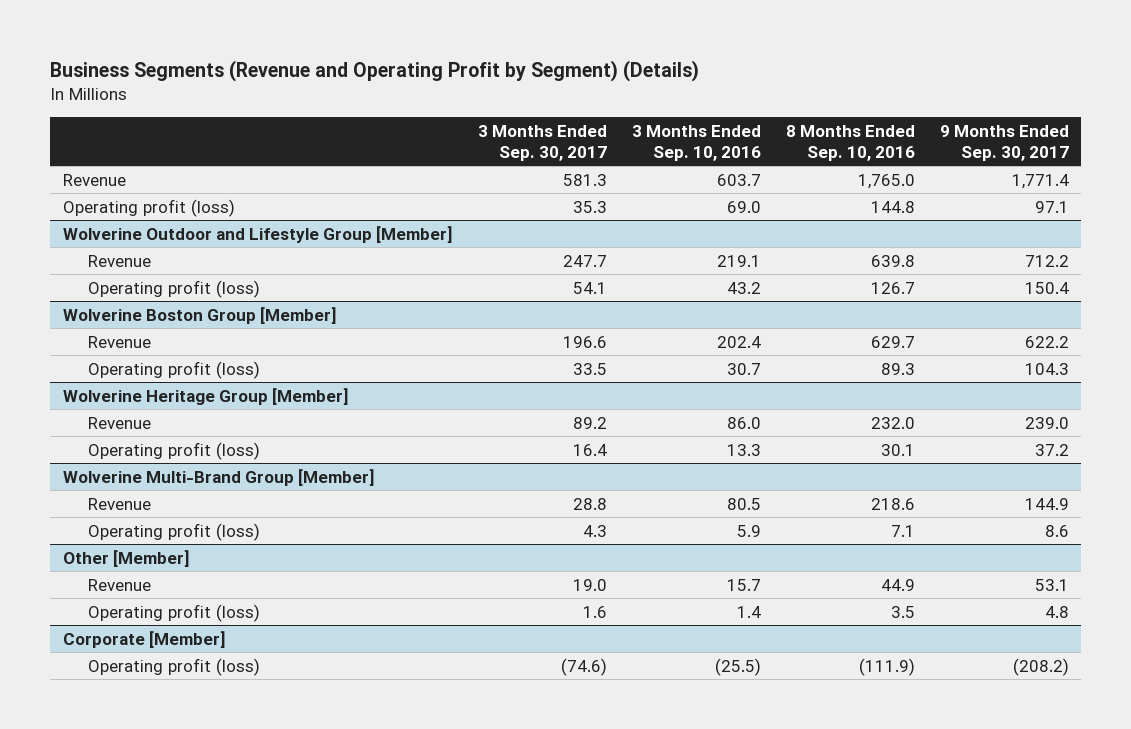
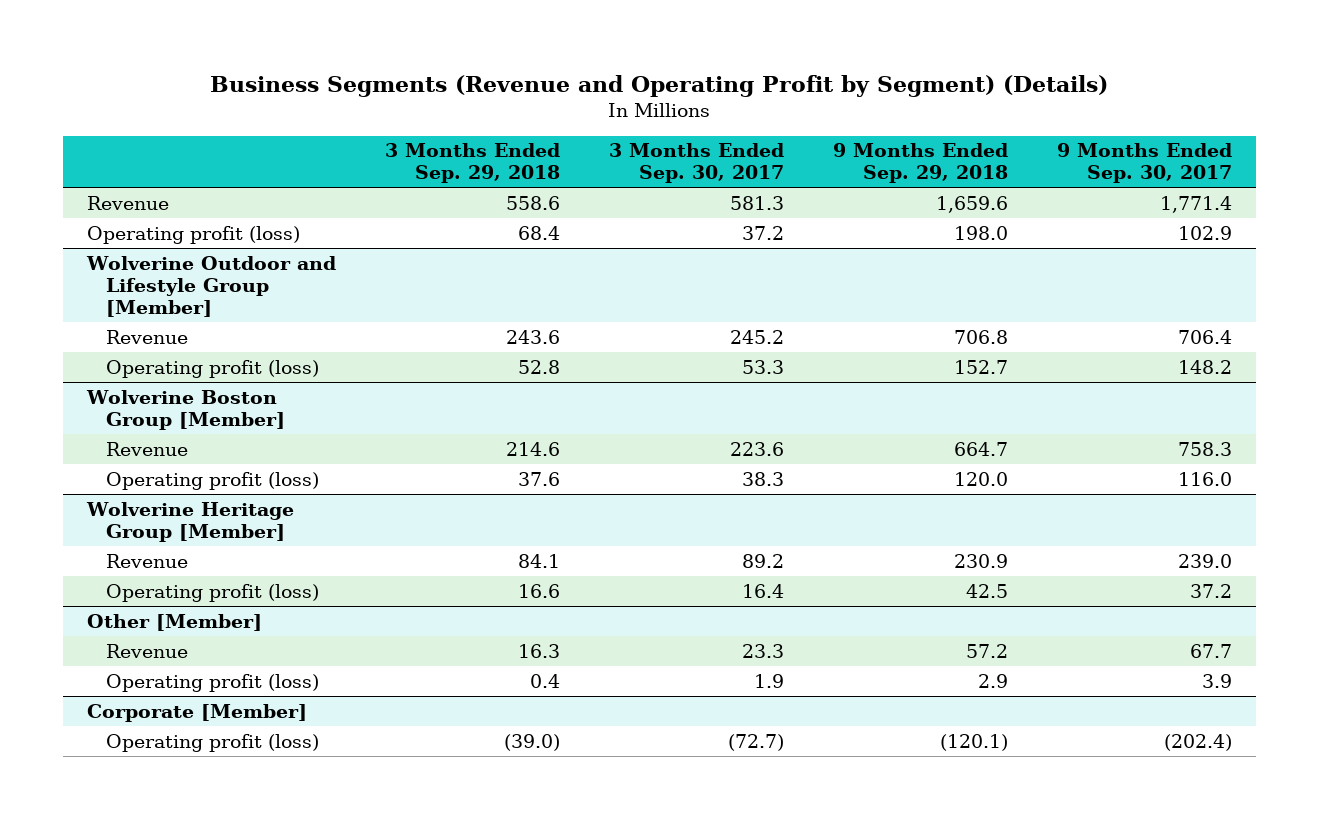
[631,124,761,161] 3 Months Ended Sep. 10, 2016 -> none
[785,124,915,161] 8 Months Ended Sep. 10, 2016 -> none
none -> [385,143,561,184] 3 Months Ended Sep. 29, 2018
none -> [832,143,1008,184] 9 Months Ended Sep. 29, 2018
[572,200,607,213] 35.3 -> [741,225,784,240] 37.2
[1034,200,1069,213] 97.1 -> [1177,225,1232,240] 102.9
[562,254,607,267] 247.7 -> [729,329,784,344] 245.2
[1024,254,1069,267] 712.2 -> [1177,329,1232,344] 706.4
[572,281,607,294] 54.1 -> [741,359,784,374] 53.3
[1024,281,1069,294] 150.4 -> [1177,359,1232,374] 148.2
[562,335,607,348] 196.6 -> [729,441,784,456] 223.6
[1024,335,1069,348] 622.2 -> [1177,441,1232,456] 758.3
[572,362,607,375] 33.5 -> [741,471,784,486] 38.3
[1024,362,1069,375] 104.3 -> [1177,471,1232,486] 116.0
[62,468,375,486] Wolverine Multi-Brand Group [Member] -> none
[87,497,151,510] Revenue -> none
[87,522,260,541] Operating profit (loss) -> none
[572,578,607,591] 19.0 -> [741,643,784,658] 23.3
[1034,578,1069,591] 53.1 -> [1189,643,1232,658] 67.7
[582,605,607,618] 1.6 -> [753,673,784,688] 1.9
[1044,605,1069,618] 4.8 -> [1201,673,1232,688] 3.9
[560,657,607,676] (74.6) -> [727,733,784,751] (72.7)
[1012,657,1069,676] (208.2) -> [1163,733,1232,751] (202.4)

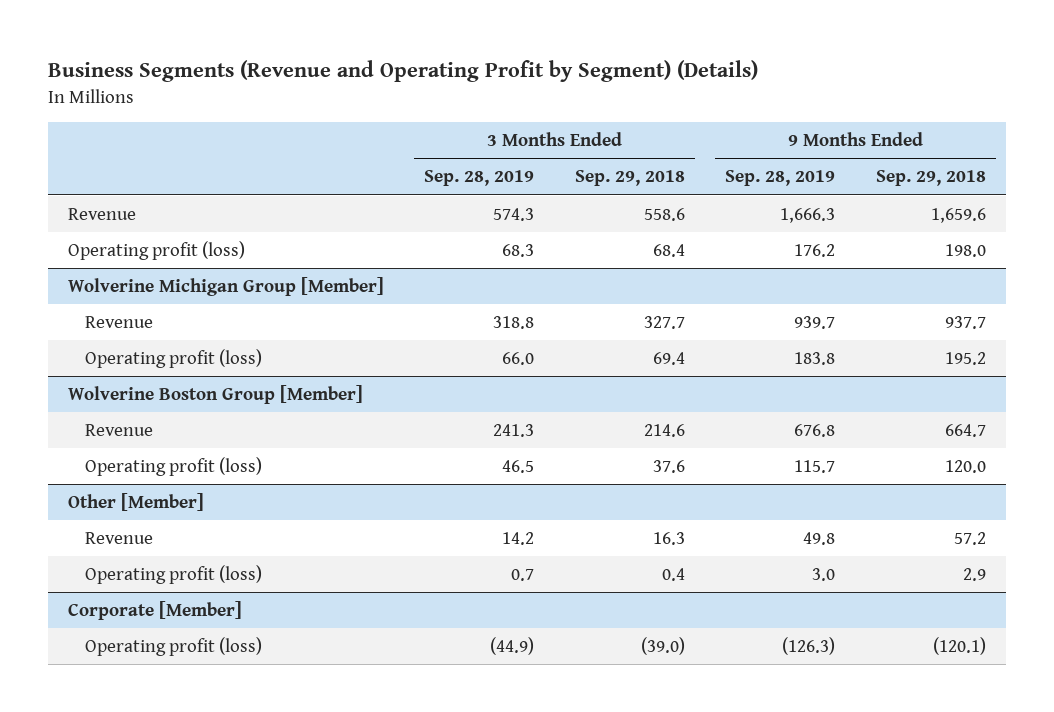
[608,143,784,184] 3 Months Ended Sep. 30, 2017 -> none
[1056,143,1232,184] 9 Months Ended Sep. 30, 2017 -> none
none -> [424,170,535,187] Sep. 28, 2019
none -> [725,170,836,187] Sep. 28, 2019
[86,255,337,317] Wolverine Outdoor and Lifestyle Group [Member] -> none
none -> [67,277,384,297] Wolverine Michigan Group [Member]
[506,329,561,344] 243.6 -> [643,316,685,330] 327.7
[953,329,1008,344] 706.8 -> [945,316,987,330] 937.7
[518,359,561,374] 52.8 -> [652,352,685,366] 69.4
[953,359,1008,374] 152.7 -> [945,352,987,366] 195.2
[86,501,295,542] Wolverine Heritage Group [Member] -> none
[106,553,189,568] Revenue -> none
[106,583,320,602] Operating profit (loss) -> none

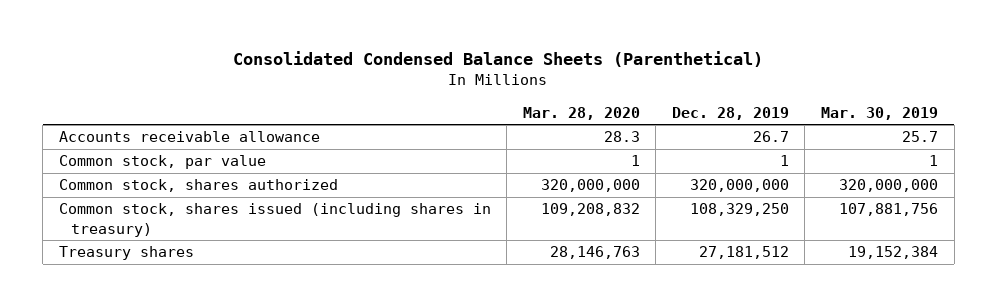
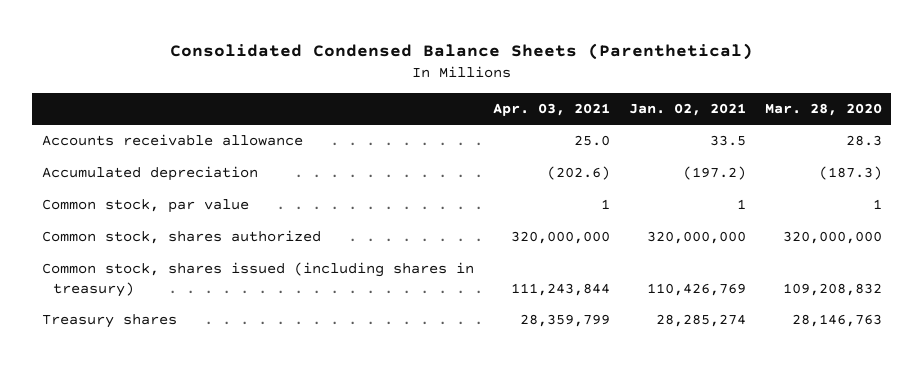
[671,106,789,120] Dec. 28, 2019 -> none
[821,106,939,120] Mar. 30, 2019 -> none
none -> [492,102,610,116] Apr. 03, 2021
none -> [628,102,746,116] Jan. 02, 2021
none -> [41,166,258,182] Accumulated depreciation

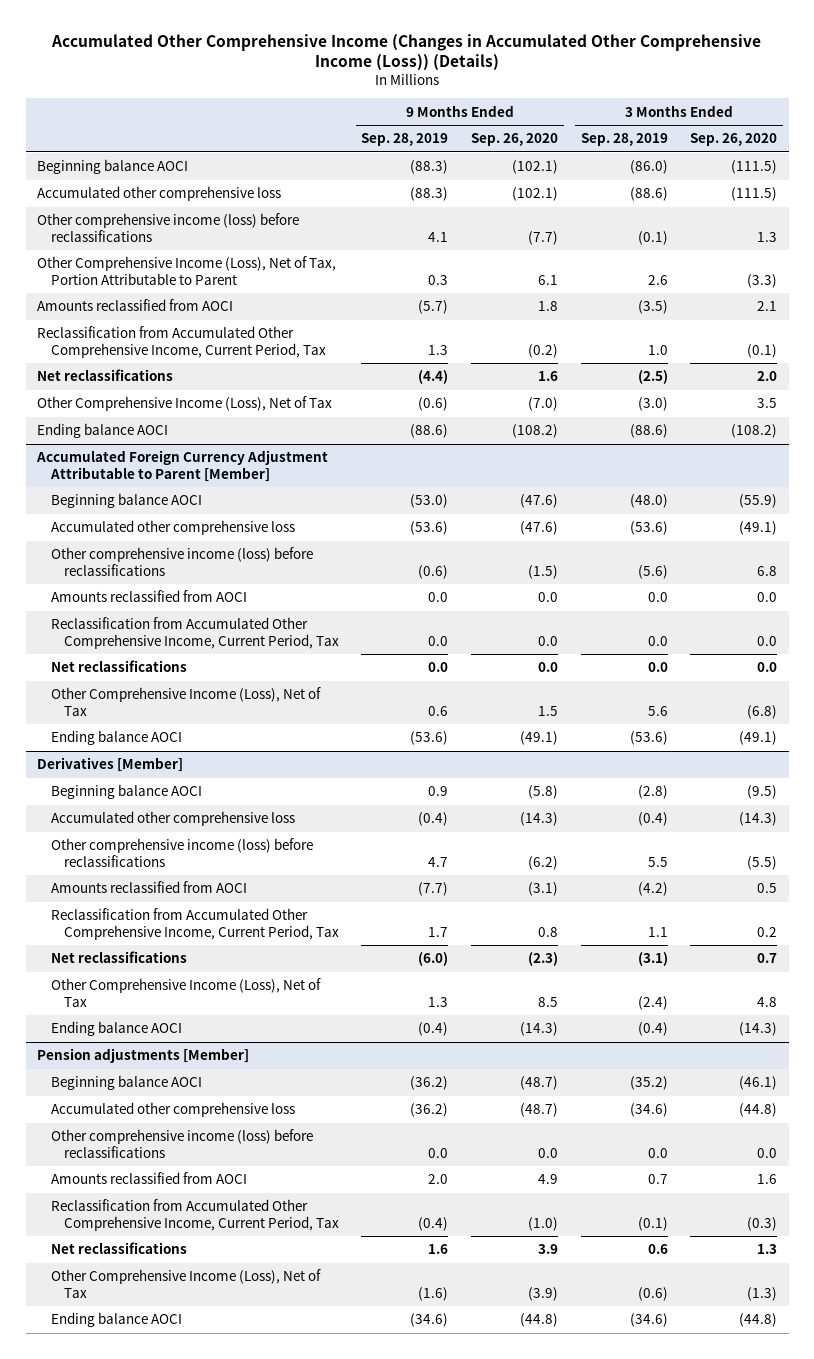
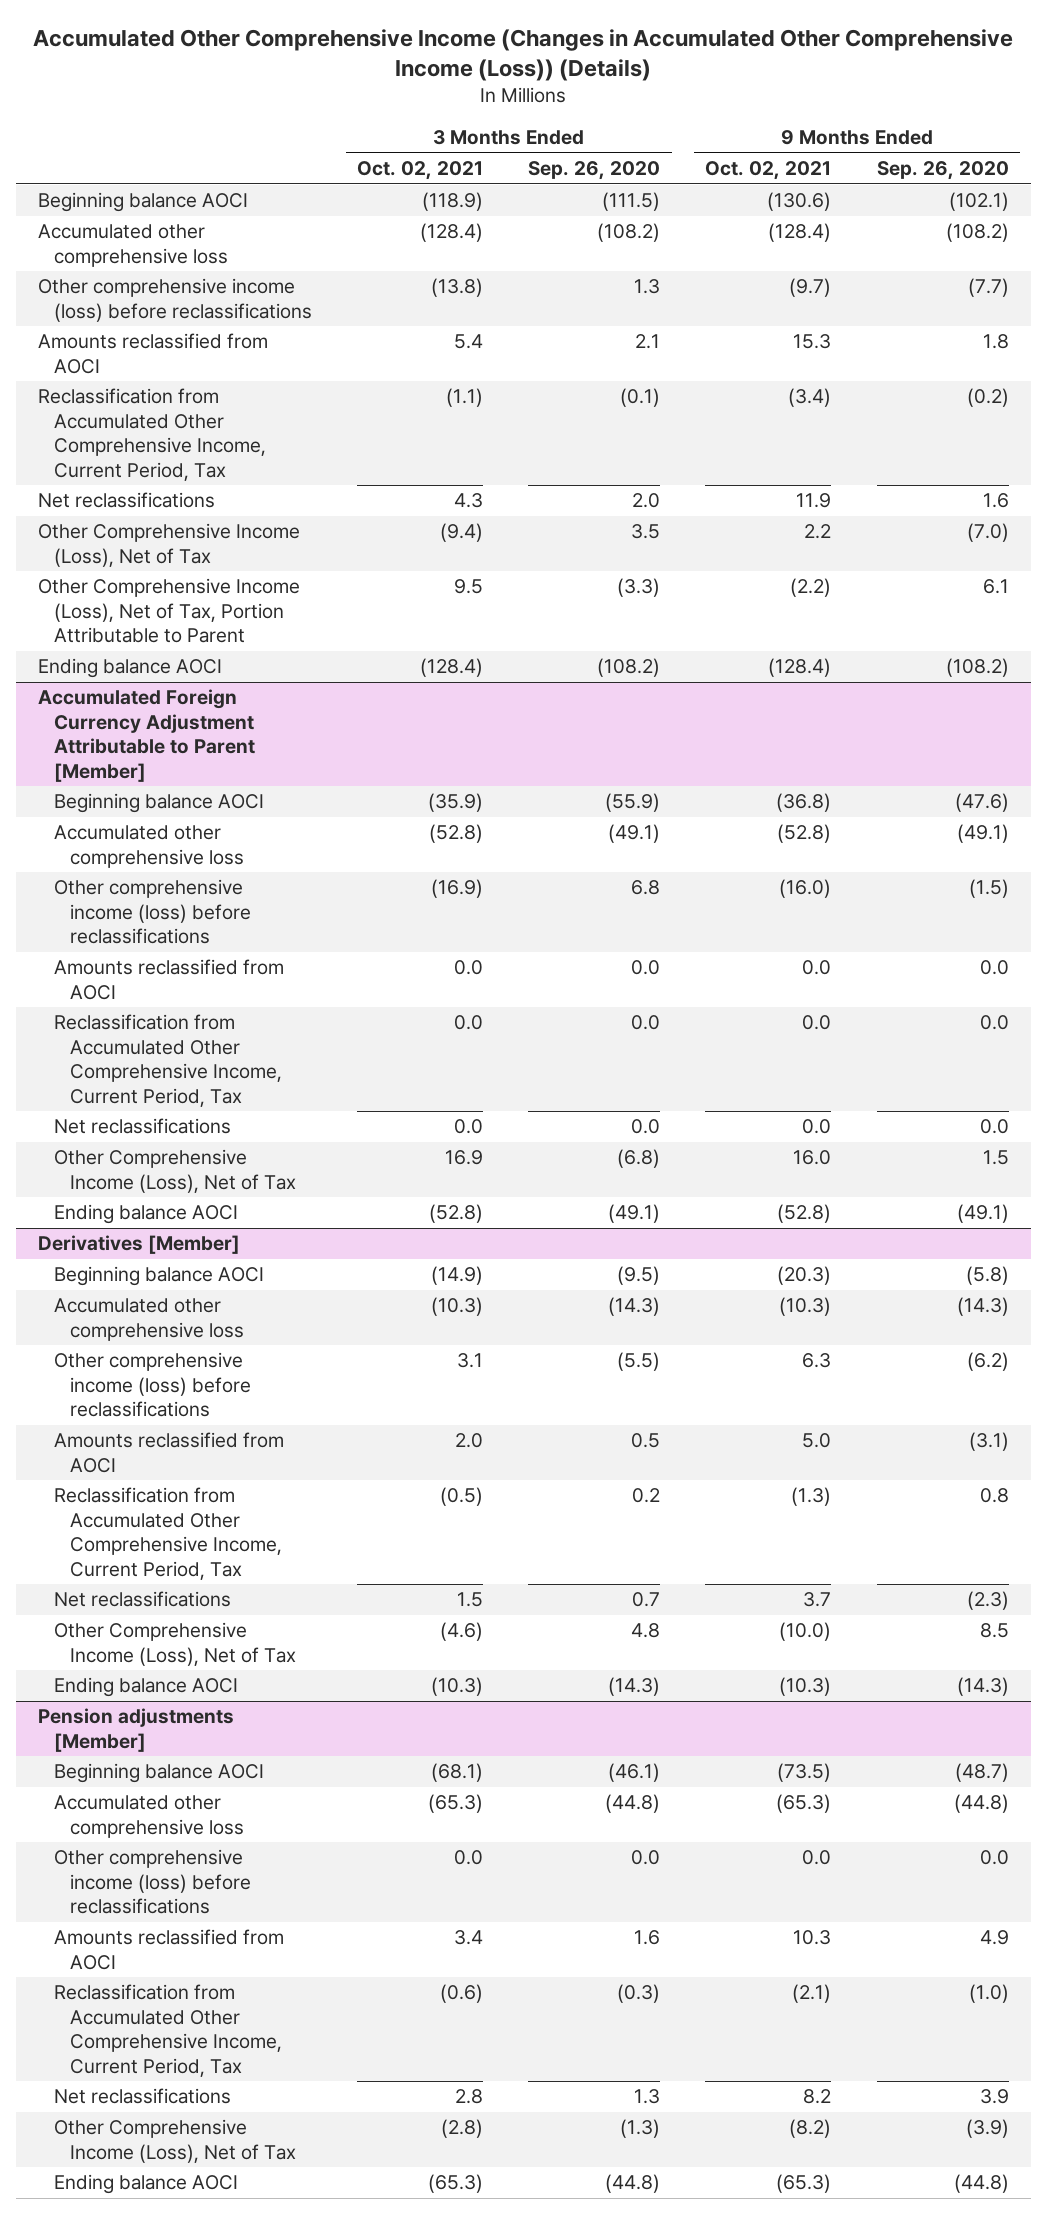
[361,133,449,147] Sep. 28, 2019 -> none
[580,133,668,147] Sep. 28, 2019 -> none
none -> [357,161,484,181] Oct. 02, 2021
none -> [705,161,832,181] Oct. 02, 2021
[512,187,559,202] (102.1) -> [945,223,1009,243] (108.2)
[731,187,778,202] (111.5) -> [597,223,661,243] (108.2)
[37,256,337,285] Other Comprehensive Income (Loss), Net of Tax, Portion Attributable to Parent -> [38,578,301,644] Other Comprehensive Income (Loss), Net of Tax, Portion Attributable to Parent
[520,521,559,536] (47.6) -> [956,824,1009,844] (49.1)
[520,1103,559,1118] (48.7) -> [953,1794,1009,1814] (44.8)

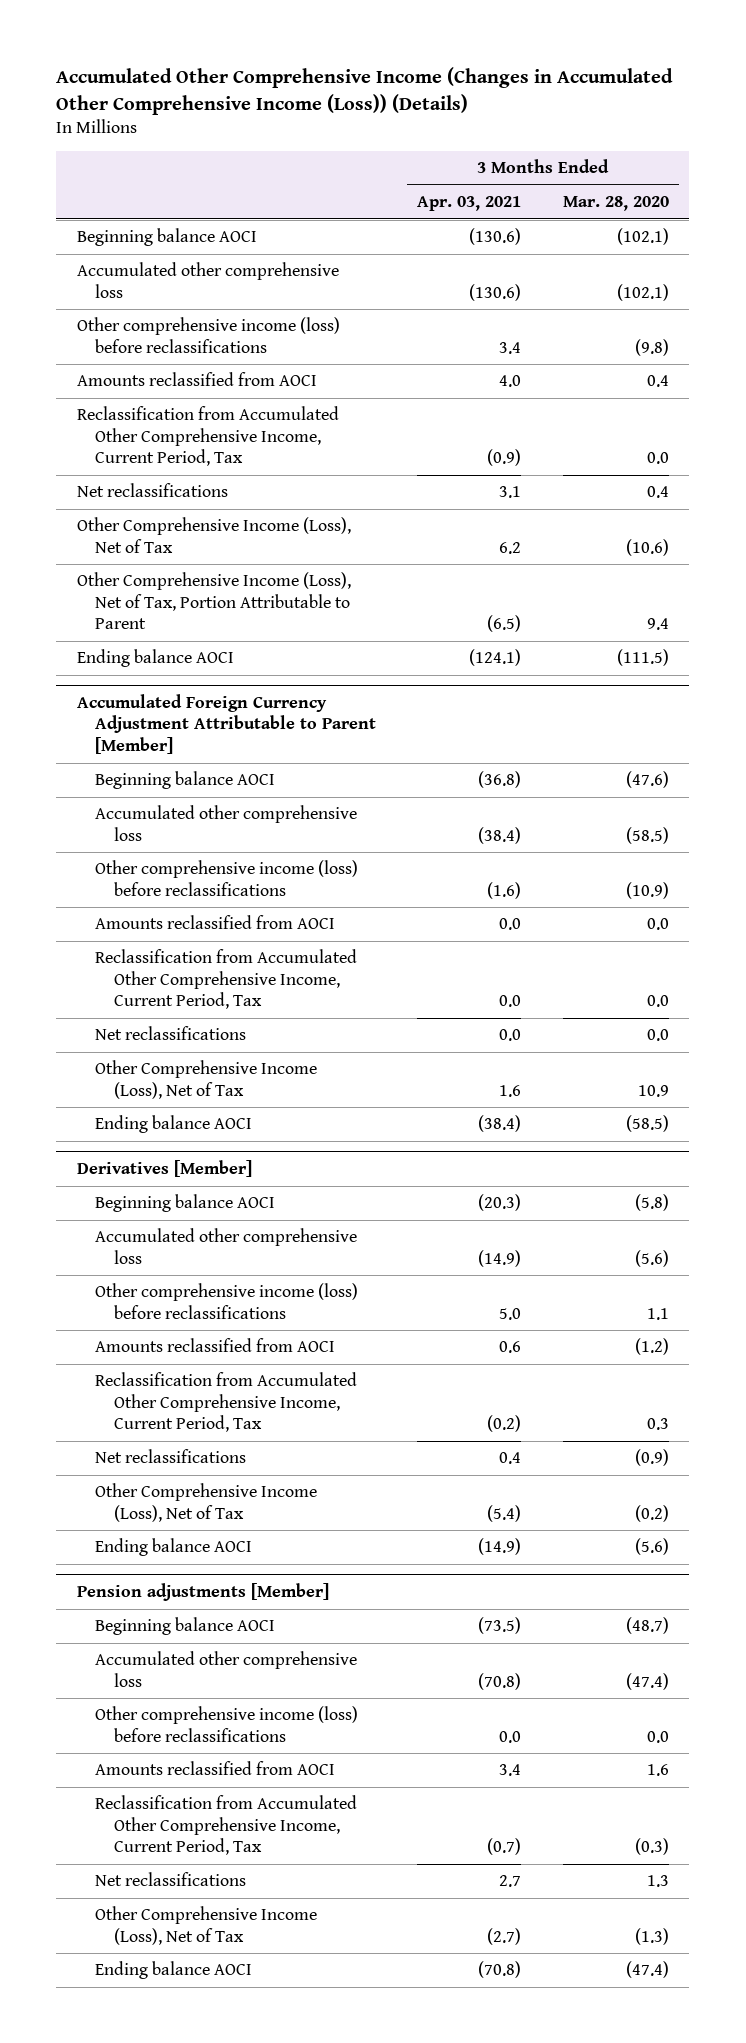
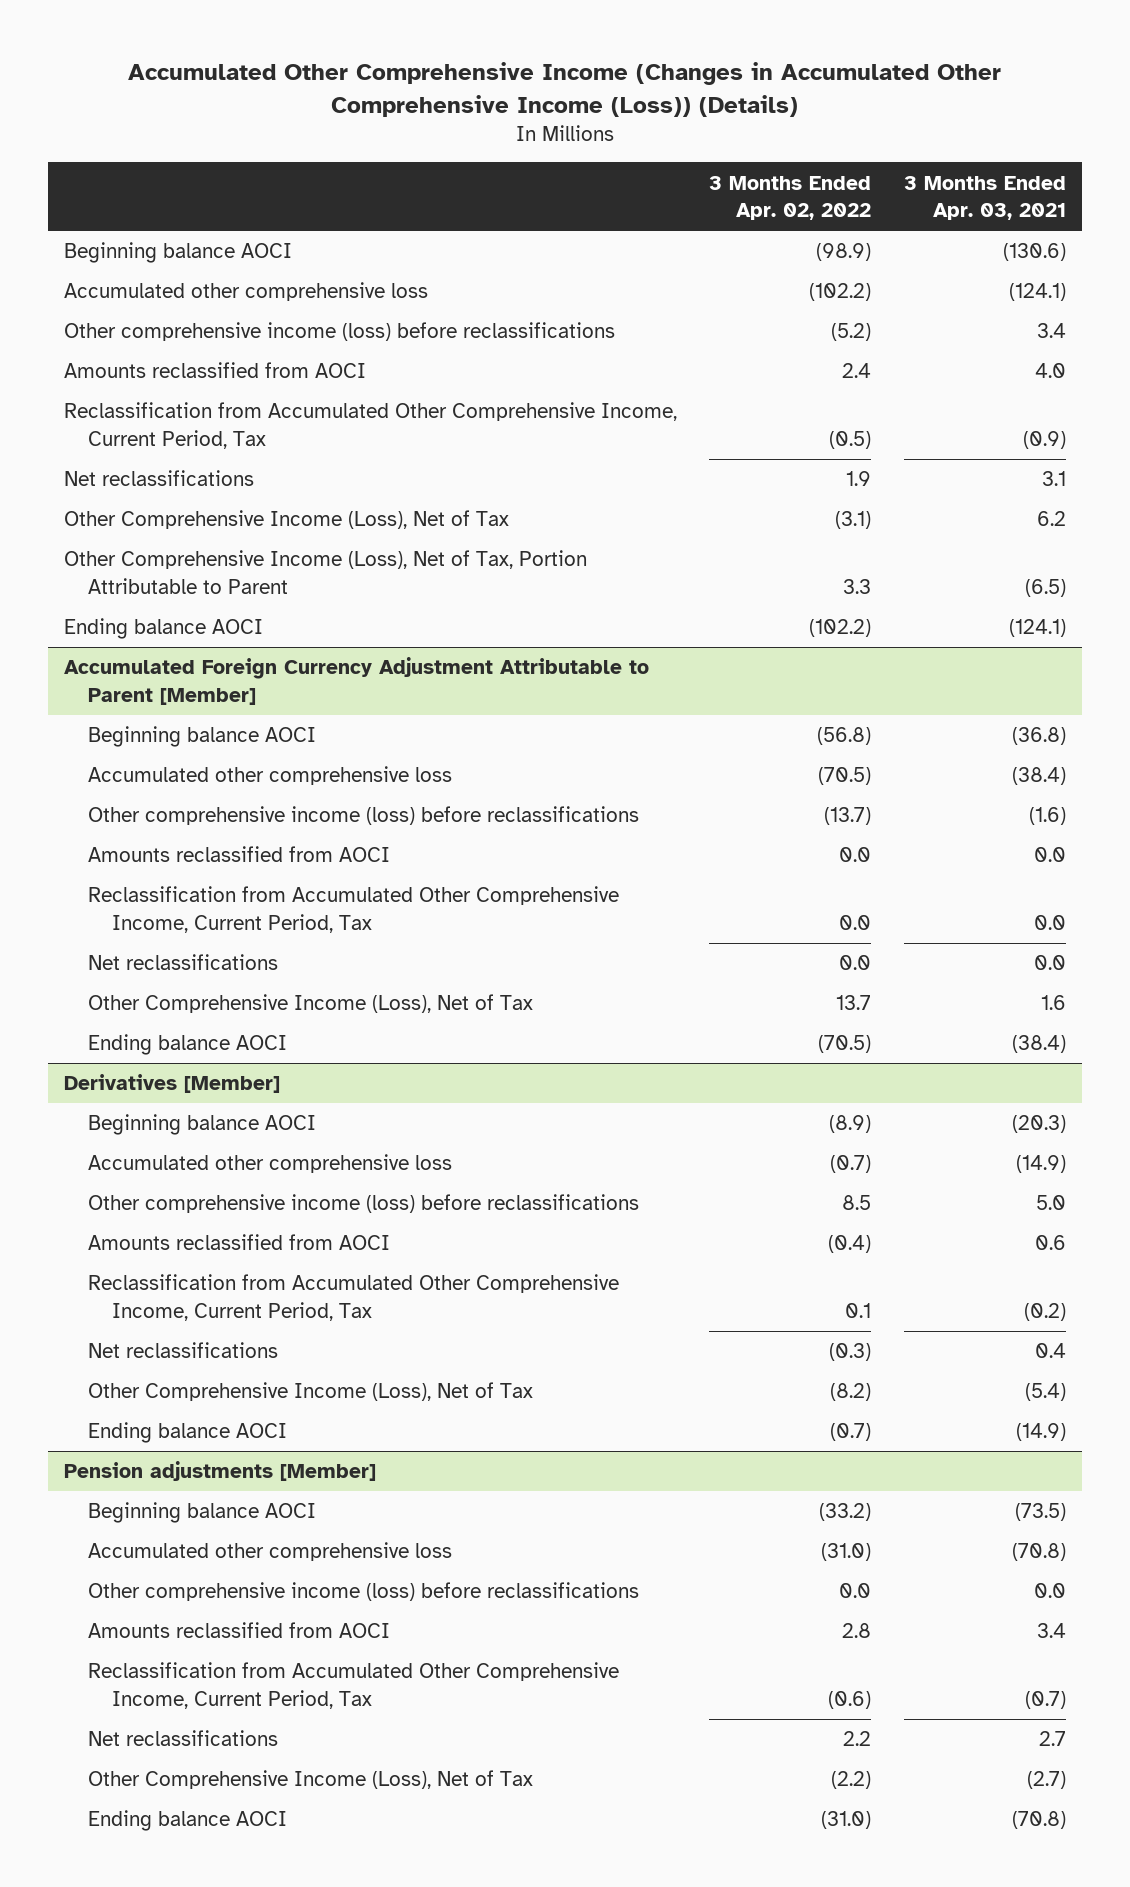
[562,196,669,212] Mar. 28, 2020 -> none
none -> [709,175,872,221] 3 Months Ended Apr. 02, 2022
[469,283,522,301] (130.6) -> [1008,283,1066,302] (124.1)

